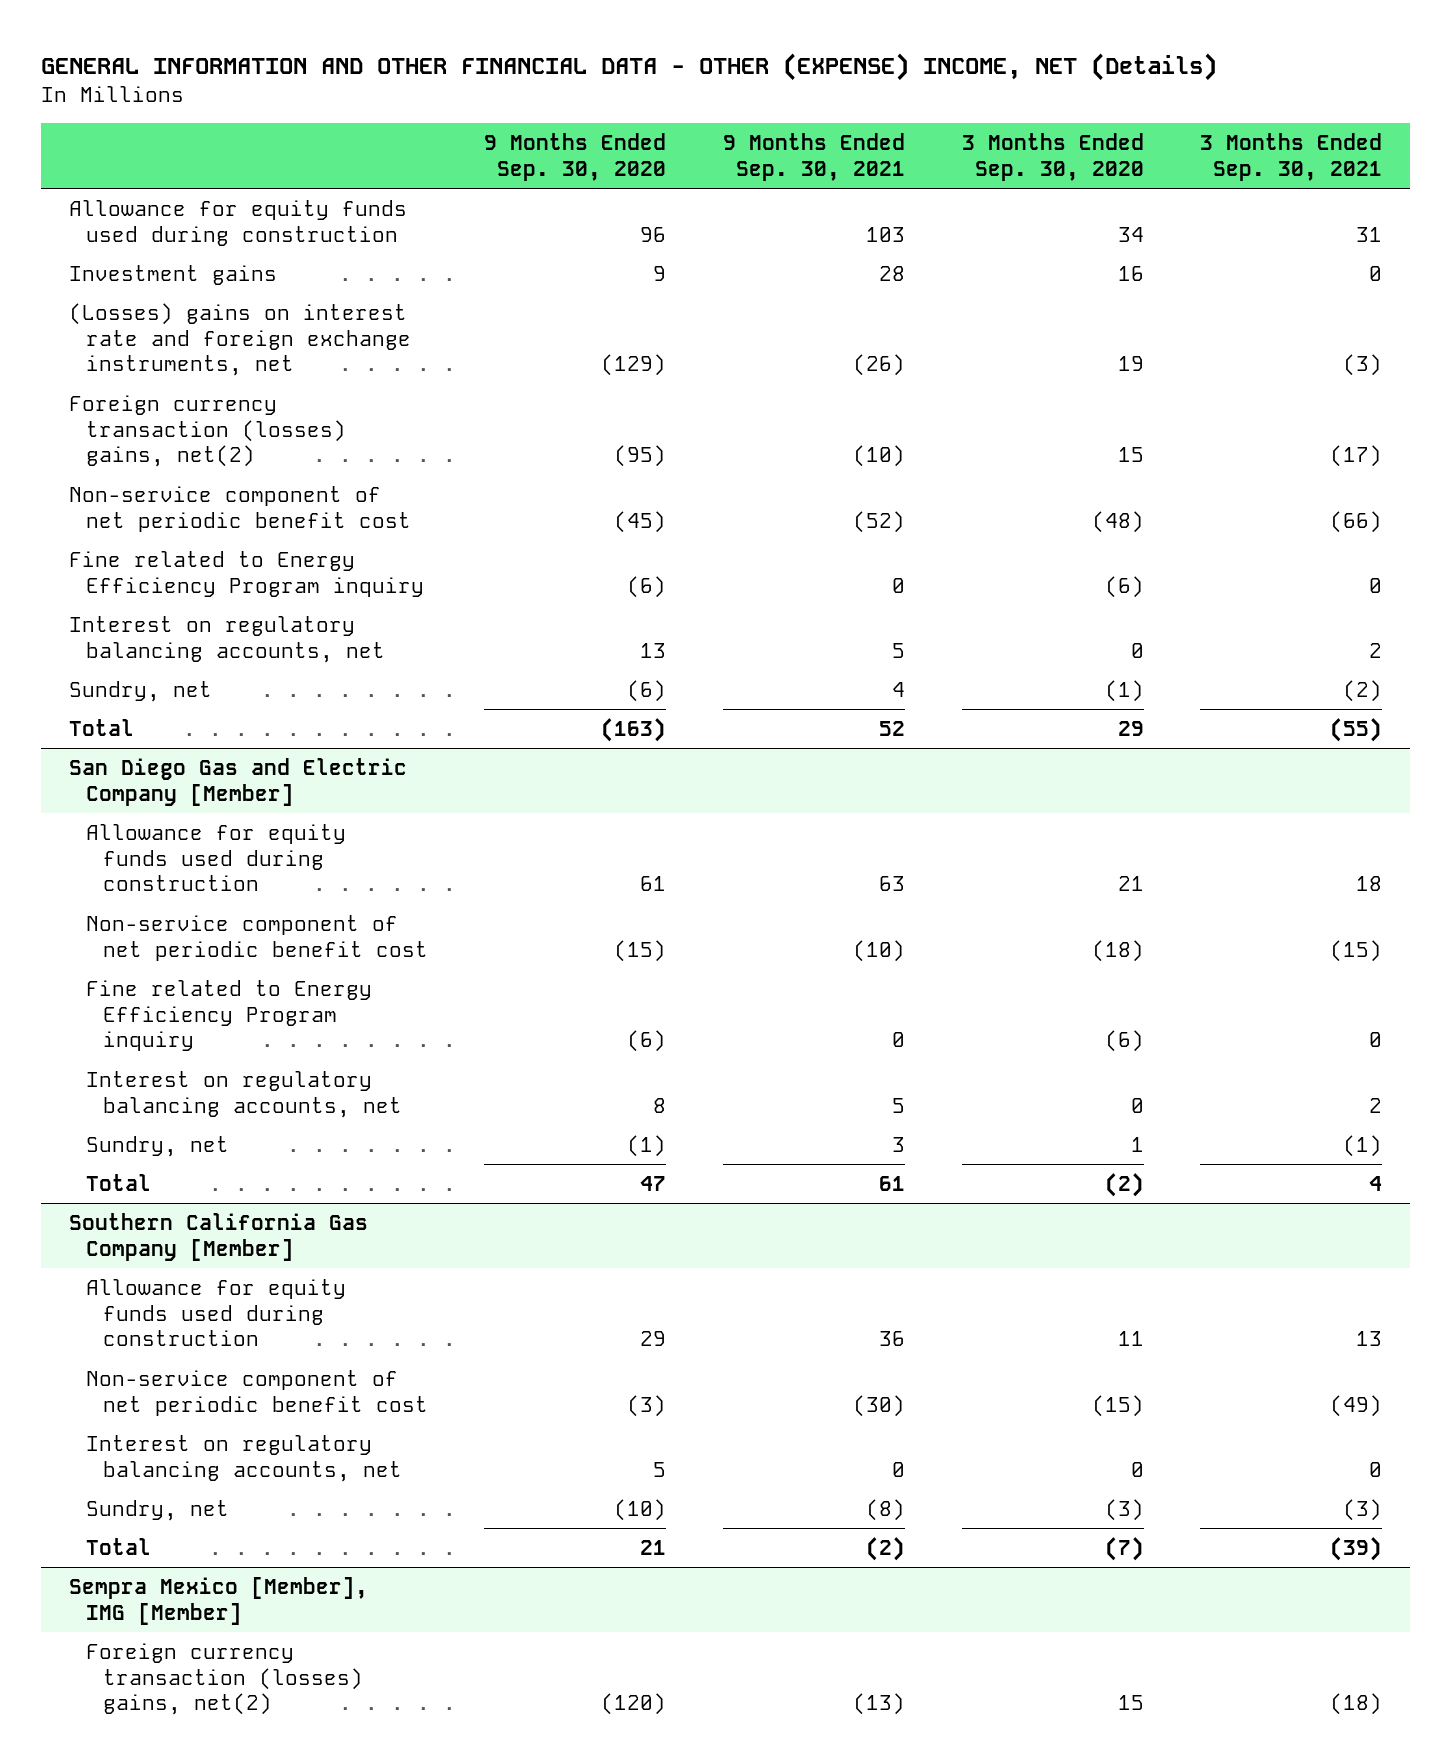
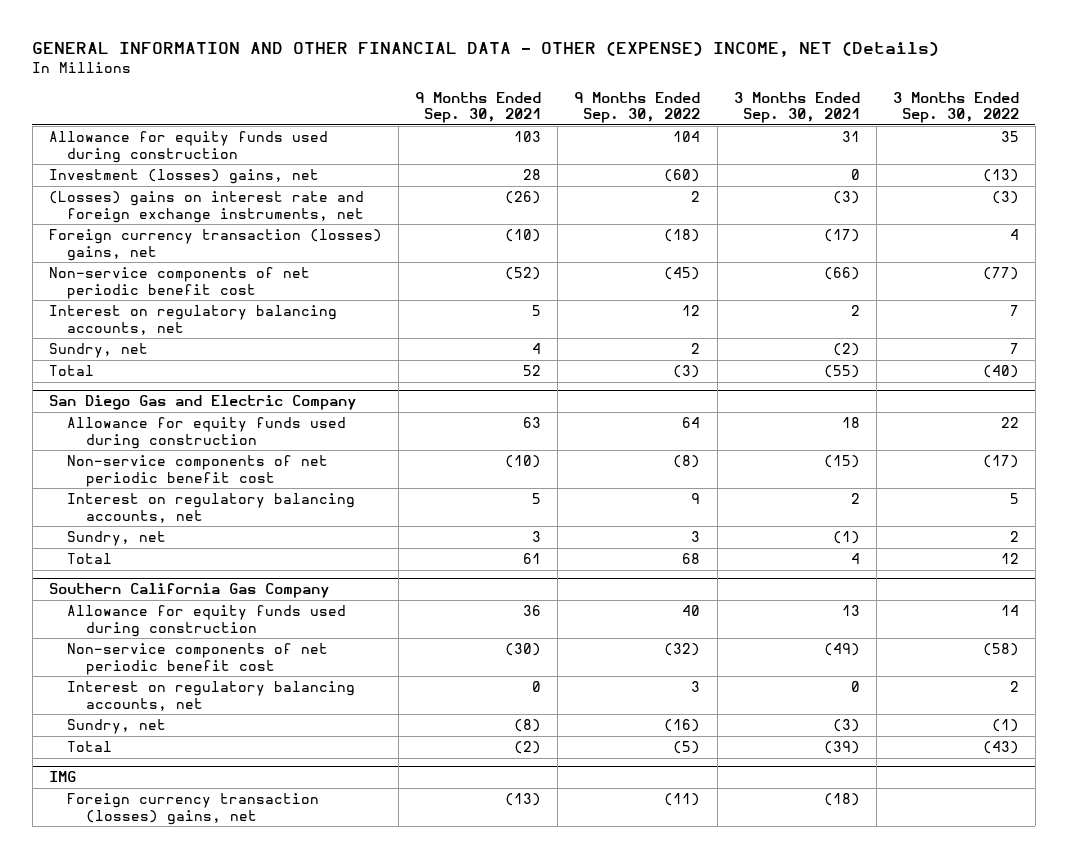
[484,133,667,181] 9 Months Ended Sep. 30, 2020 -> none
[961,133,1144,181] 3 Months Ended Sep. 30, 2020 -> none
none -> [574,91,701,124] 9 Months Ended Sep. 30, 2022
none -> [892,91,1019,124] 3 Months Ended Sep. 30, 2022
[69,265,278,286] Investment gains -> [48,169,319,185] Investment (losses) gains, net
[69,551,425,597] Fine related to Energy Efficiency Program inquiry -> none
[69,395,347,468] Foreign currency transaction (losses) gains, net(2) -> [48,229,382,261] Foreign currency transaction (losses) gains, net
[69,486,412,532] Non-service component of net periodic benefit cost -> [48,267,310,299] Non-service components of net periodic benefit cost
[69,758,408,806] San Diego Gas and Electric Company [Member] -> [48,395,356,411] San Diego Gas and Electric Company
[86,980,373,1052] Fine related to Energy Efficiency Program inquiry -> none
[86,915,428,961] Non-service component of net periodic benefit cost -> [67,455,329,487] Non-service components of net periodic benefit cost
[69,1213,369,1261] Southern California Gas Company [Member] -> [48,583,329,599] Southern California Gas Company
[86,1370,428,1416] Non-service component of net periodic benefit cost -> [67,643,329,675] Non-service components of net periodic benefit cost
[69,1577,369,1625] Sempra Mexico [Member], IMG [Member] -> none
none -> [48,771,76,783] IMG
[86,1643,363,1716] Foreign currency transaction (losses) gains, net(2) -> [67,793,320,825] Foreign currency transaction (losses) gains, net

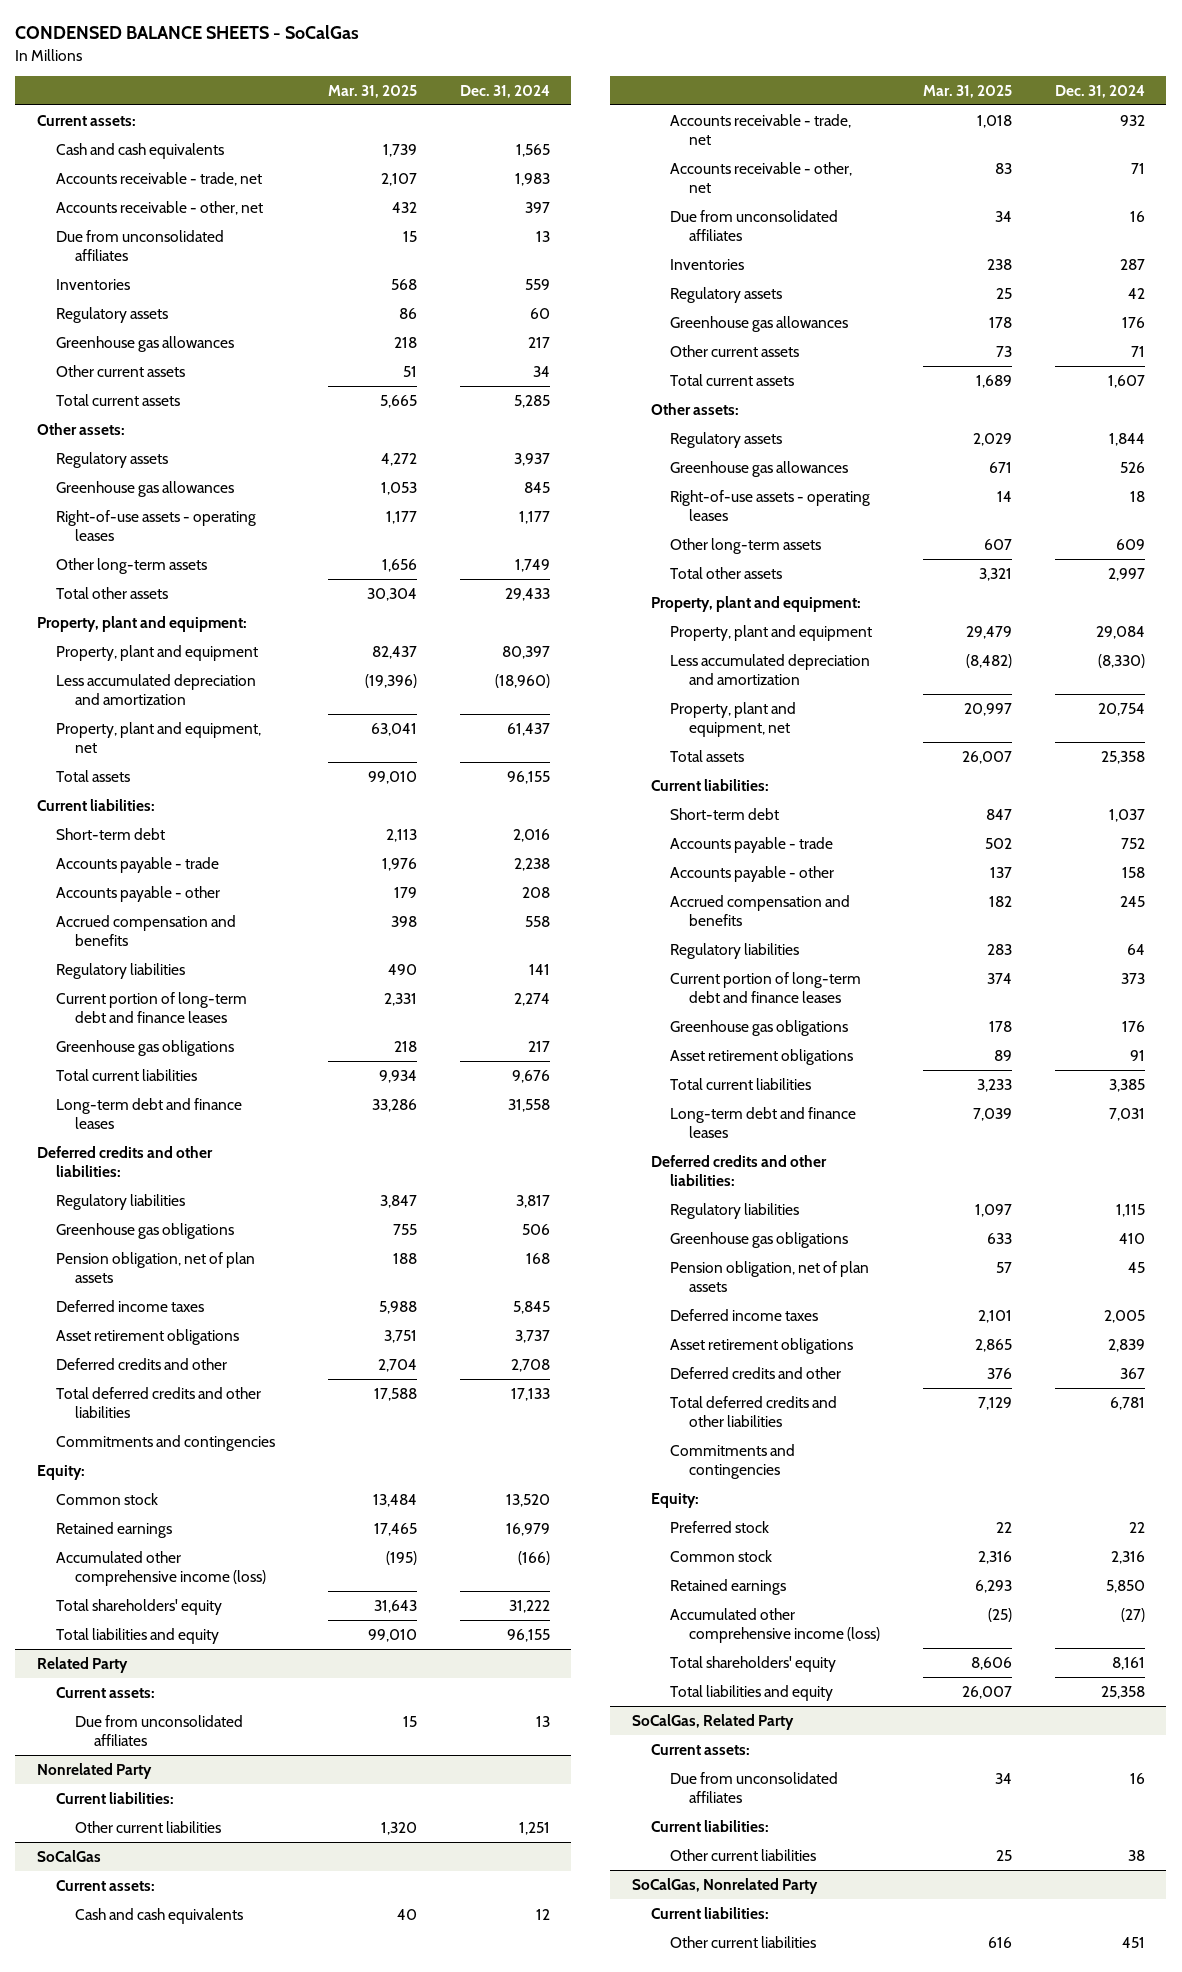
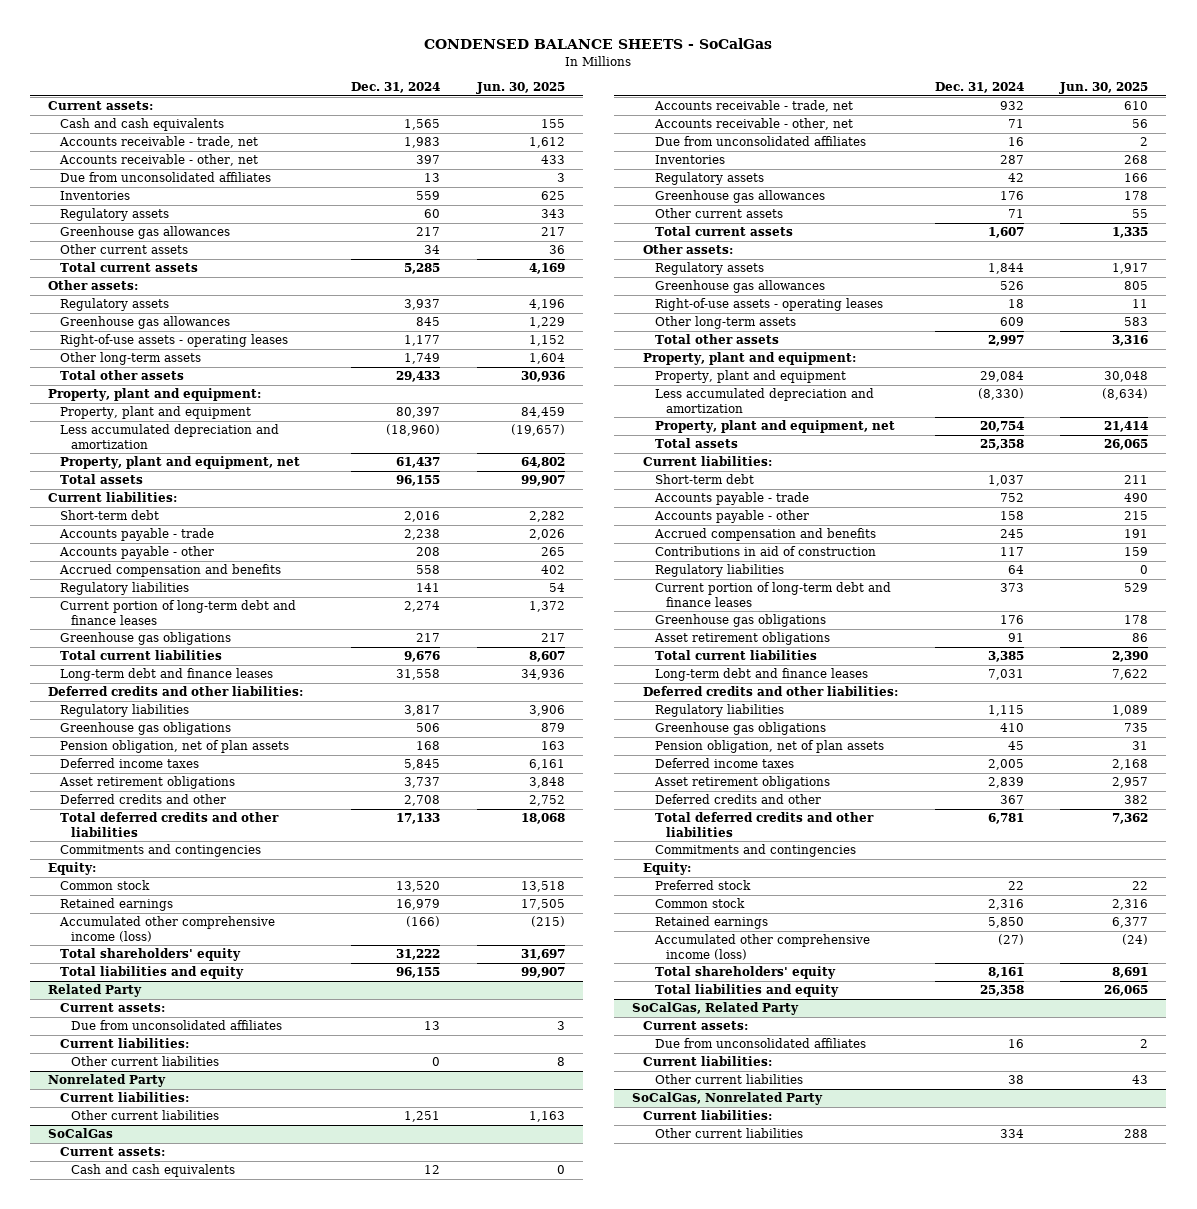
[327,84,417,98] Mar. 31, 2025 -> none
none -> [475,82,565,95] Jun. 30, 2025
none -> [59,1038,189,1049] Current liabilities:
none -> [71,1056,220,1067] Other current liabilities
none -> [654,546,876,557] Contributions in aid of construction
[1121,1936,1145,1948] 451 -> [999,1129,1024,1139] 334

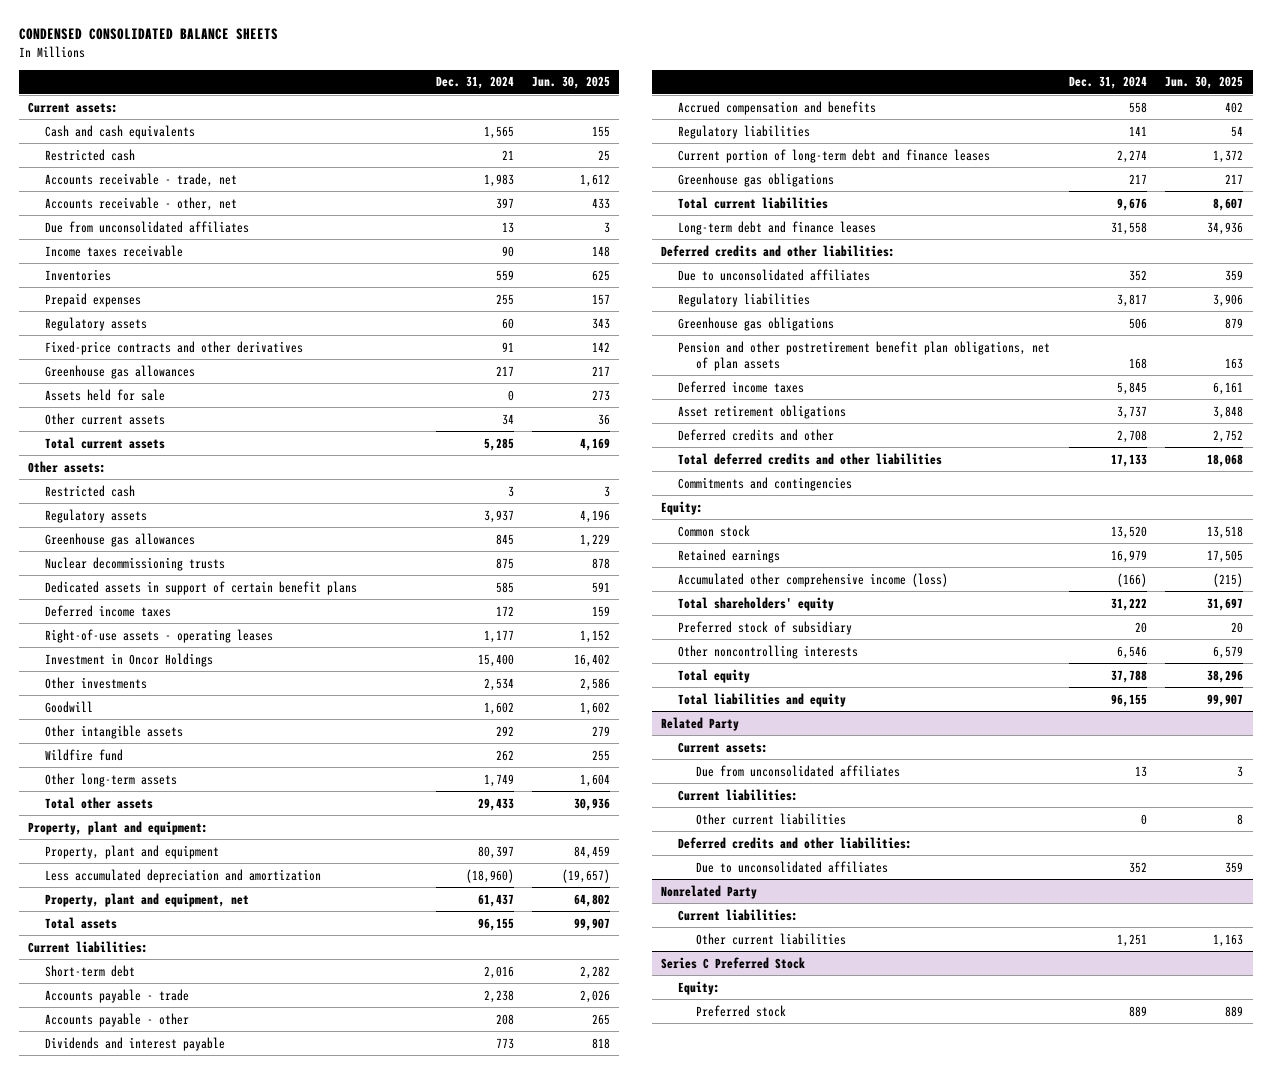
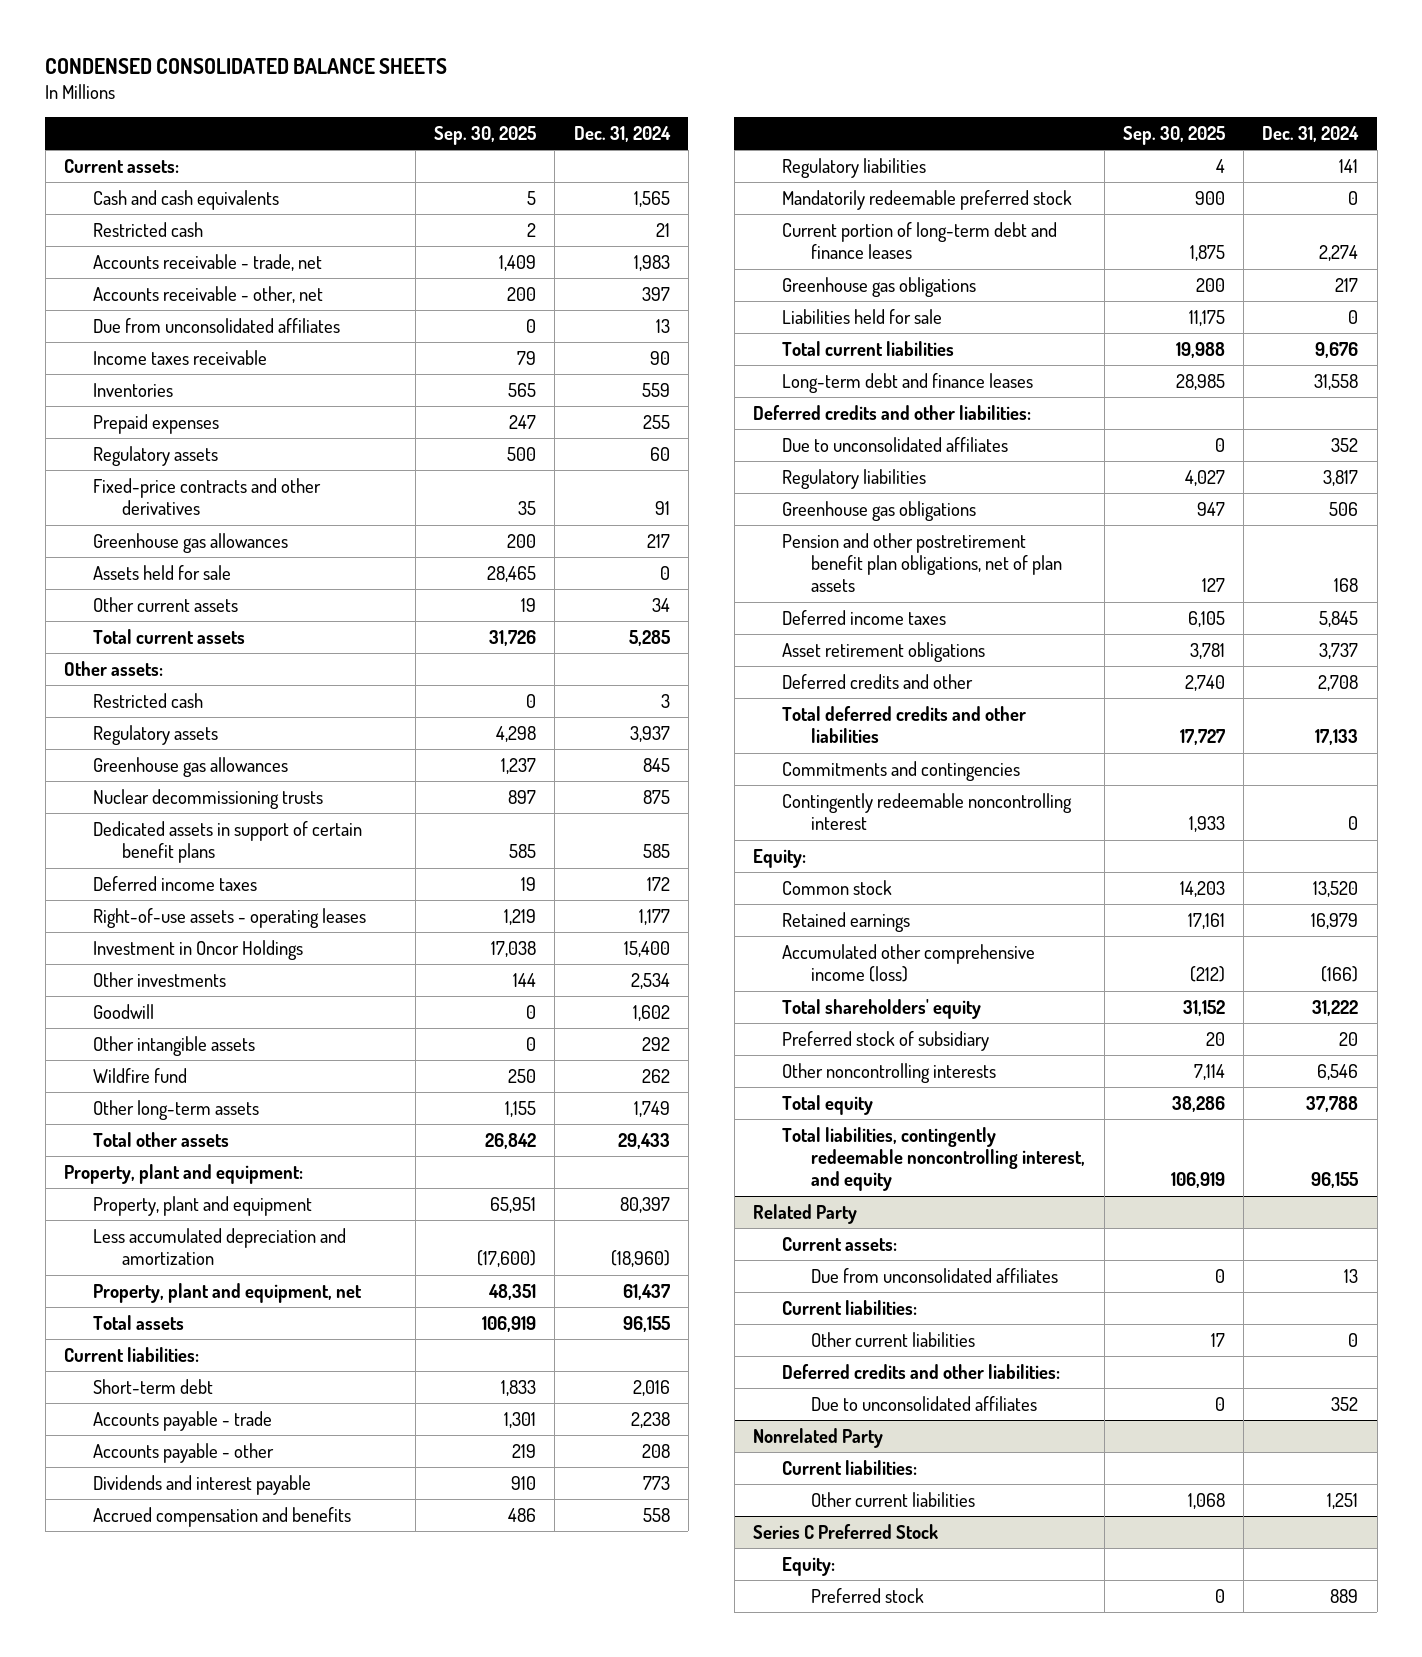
[532,76,611,90] Jun. 30, 2025 -> none
none -> [433,125,536,145] Sep. 30, 2025
none -> [782,189,1073,210] Mandatorily redeemable preferred stock
none -> [782,308,943,324] Liabilities held for sale
none -> [782,792,1073,831] Contingently redeemable noncontrolling interest
[678,692,847,707] Total liabilities and equity -> [782,1126,1086,1192] Total liabilities, contingently redeemable noncontrolling interest, and equity

